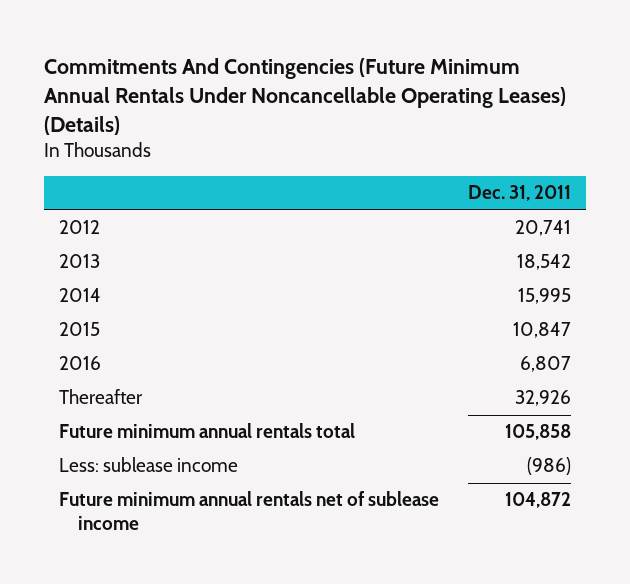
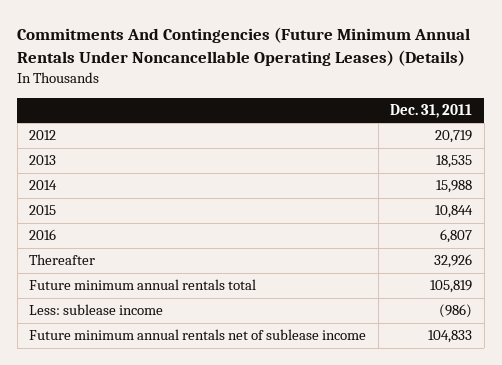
[515,220,572,237] 20,741 -> [435,130,473,144] 20,719
[517,254,572,271] 18,542 -> [436,155,473,169] 18,535
[518,288,572,305] 15,995 -> [436,180,473,194] 15,988
[513,322,572,339] 10,847 -> [435,205,474,219] 10,844
[505,424,572,441] 105,858 -> [430,280,473,294] 105,819
[505,492,572,509] 104,872 -> [428,330,473,344] 104,833

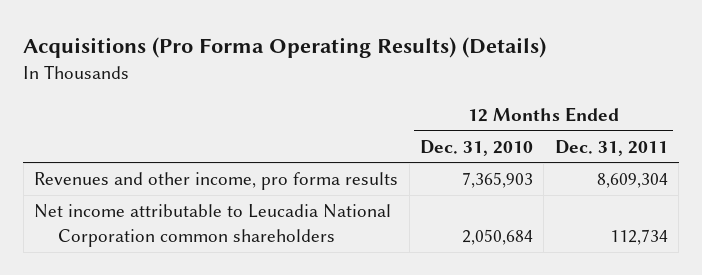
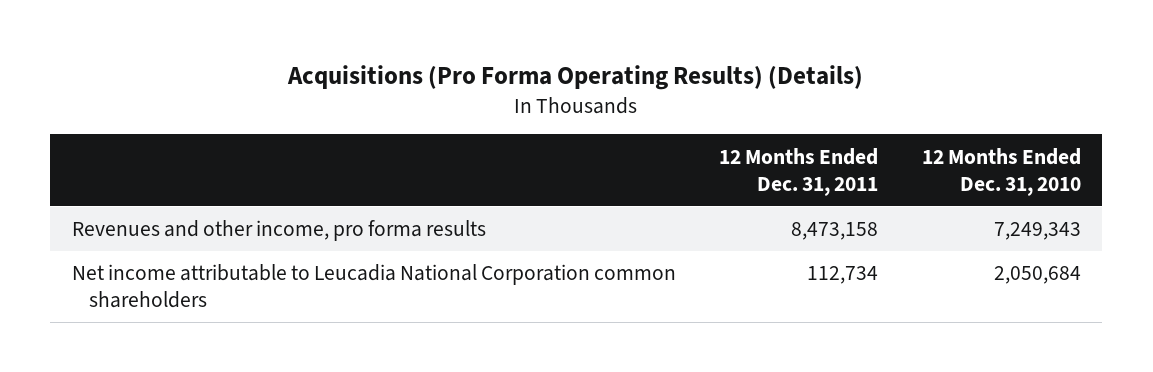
[461,172,533,189] 7,365,903 -> [993,222,1081,241] 7,249,343
[596,173,668,189] 8,609,304 -> [791,222,879,241] 8,473,158

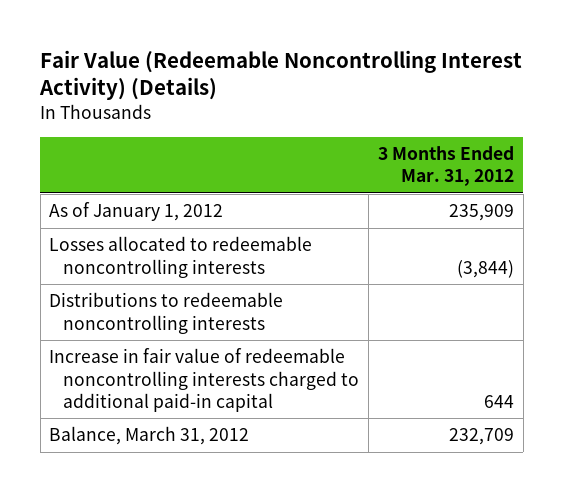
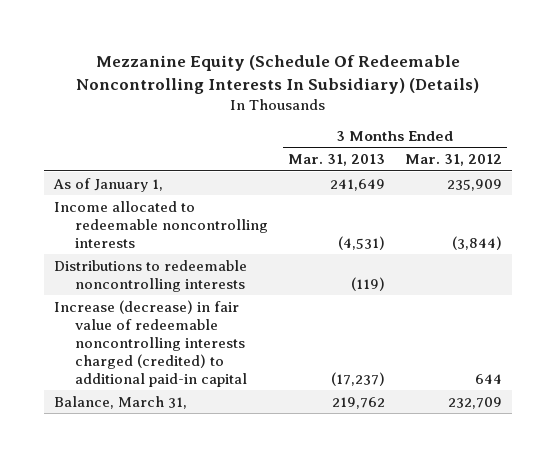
[39,49,523,101] Fair Value (Redeemable Noncontrolling Interest Activity) (Details) -> [75,54,479,94] Mezzanine Equity (Schedule Of Redeemable Noncontrolling Interests In Subsidiary) (Details)
none -> [287,154,385,167] Mar. 31, 2013
[49,202,224,222] As of January 1, 2012 -> [52,177,163,192] As of January 1,
[49,236,313,278] Losses allocated to redeemable noncontrolling interests -> [53,200,268,248] Income allocated to redeemable noncontrolling interests
[49,348,360,413] Increase in fair value of redeemable noncontrolling interests charged to additional paid-in capital -> [53,299,247,387] Increase (decrease) in fair value of redeemable noncontrolling interests charged (credited) to additional paid-in capital
[49,426,250,446] Balance, March 31, 2012 -> [53,395,187,409] Balance, March 31,

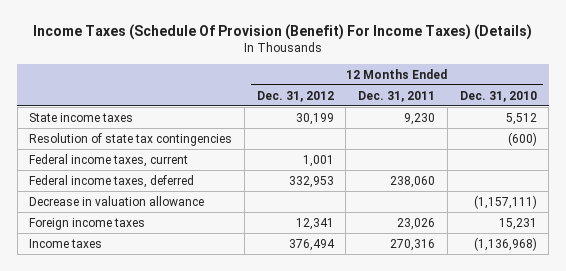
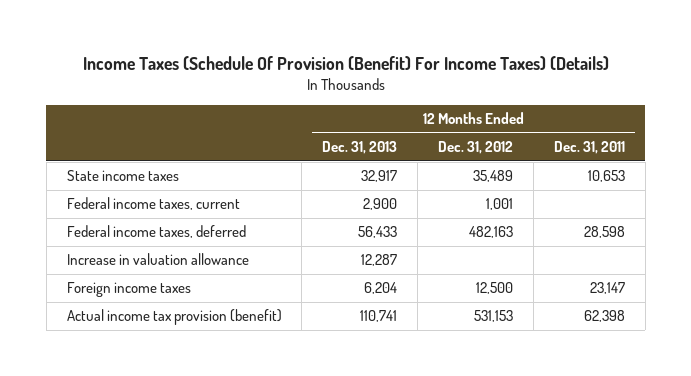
[459,90,537,102] Dec. 31, 2010 -> none
none -> [322,141,398,155] Dec. 31, 2013
[29,132,233,146] Resolution of state tax contingencies -> none
[295,112,334,125] 30,199 -> [473,170,514,183] 35,489
[404,112,436,125] 9,230 -> [587,170,625,183] 10,653
[288,175,334,188] 332,953 -> [469,226,514,239] 482,163
[390,175,436,188] 238,060 -> [583,226,625,239] 28,598
[29,195,205,206] Decrease in valuation allowance -> [66,253,249,266] Increase in valuation allowance
[295,217,334,230] 12,341 -> [476,282,514,295] 12,500
[397,217,436,230] 23,026 -> [589,282,625,295] 23,147
[29,238,103,248] Income taxes -> [66,309,282,326] Actual income tax provision (benefit)
[288,238,335,251] 376,494 -> [474,310,514,323] 531,153
[390,238,436,251] 270,316 -> [583,310,625,323] 62,398

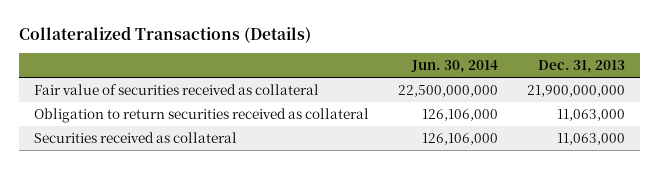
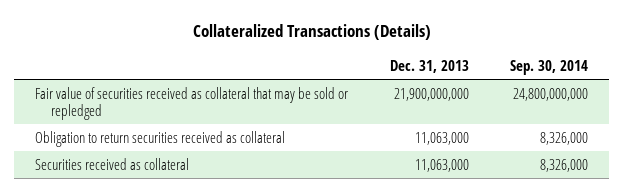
[410,60,498,74] Jun. 30, 2014 -> none
none -> [510,59,589,75] Sep. 30, 2014
[33,83,319,95] Fair value of securities received as collateral -> [34,86,348,121] Fair value of securities received as collateral that may be sold or repledged

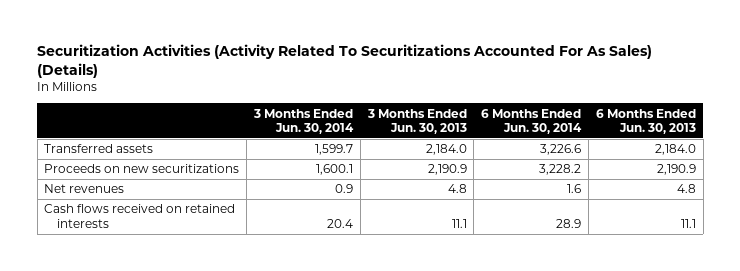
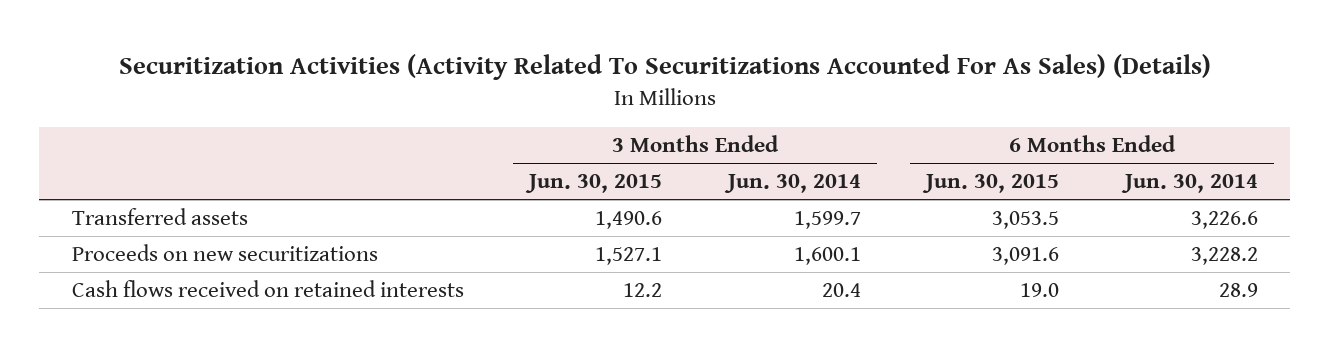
[366,108,467,134] 3 Months Ended Jun. 30, 2013 -> none
[595,108,696,134] 6 Months Ended Jun. 30, 2013 -> none
none -> [525,174,663,194] Jun. 30, 2015
none -> [922,174,1060,194] Jun. 30, 2015
[44,184,125,194] Net revenues -> none

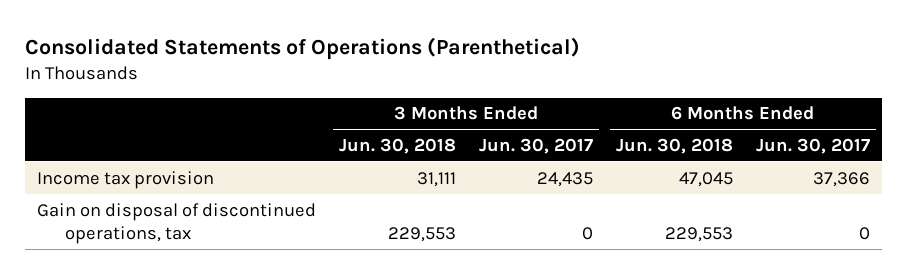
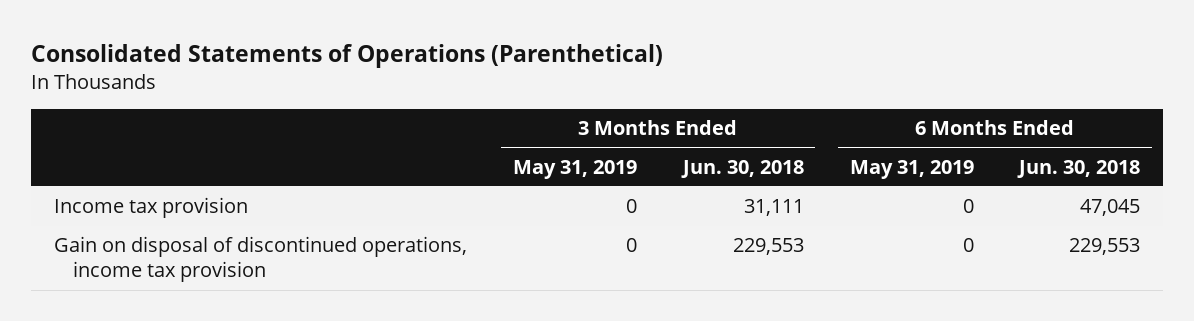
[478,137,593,154] Jun. 30, 2017 -> none
[756,137,871,154] Jun. 30, 2017 -> none
none -> [512,159,637,179] May 31, 2019
none -> [849,159,974,179] May 31, 2019
[36,202,316,245] Gain on disposal of discontinued operations, tax -> [53,236,467,283] Gain on disposal of discontinued operations, income tax provision

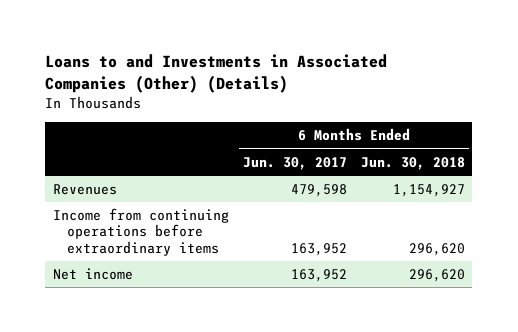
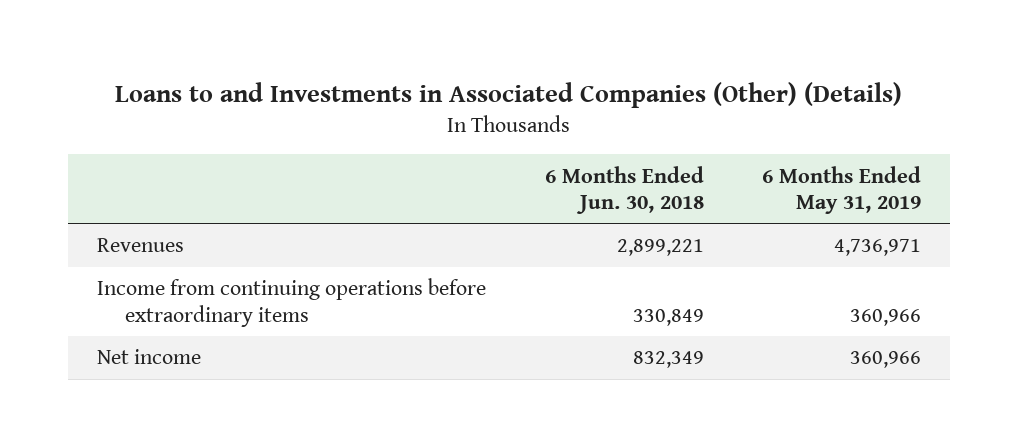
[242,156,347,170] Jun. 30, 2017 -> none
none -> [762,165,922,214] 6 Months Ended May 31, 2019
[393,184,466,198] 1,154,927 -> [616,239,704,257] 2,899,221
[409,242,466,256] 296,620 -> [632,308,704,326] 330,849
[409,269,466,283] 296,620 -> [632,351,704,369] 832,349

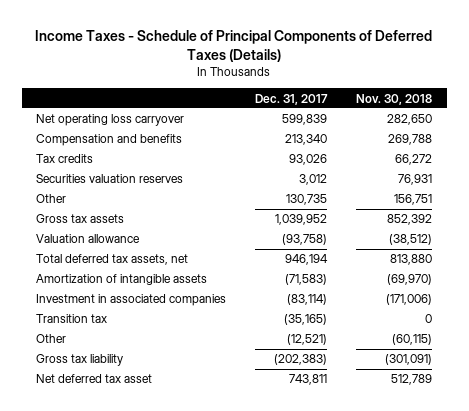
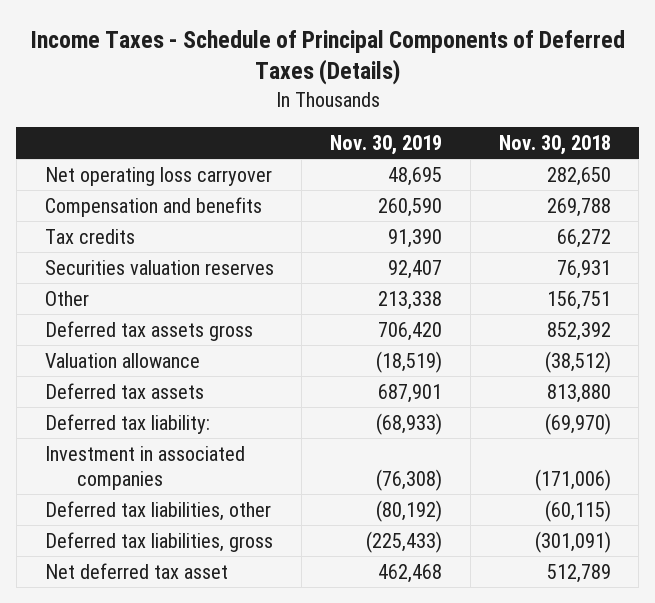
[255,93,329,105] Dec. 31, 2017 -> none
none -> [330,134,443,155] Nov. 30, 2019
[36,214,125,224] Gross tax assets -> [44,320,253,341] Deferred tax assets gross
[36,254,189,266] Total deferred tax assets, net -> [44,382,204,399] Deferred tax assets
[36,274,208,286] Amortization of intangible assets -> [44,413,210,434] Deferred tax liability:
[36,314,108,324] Transition tax -> none
[36,334,67,344] Other -> [44,500,271,521] Deferred tax liabilities, other
[36,354,124,367] Gross tax liability -> [44,531,273,552] Deferred tax liabilities, gross

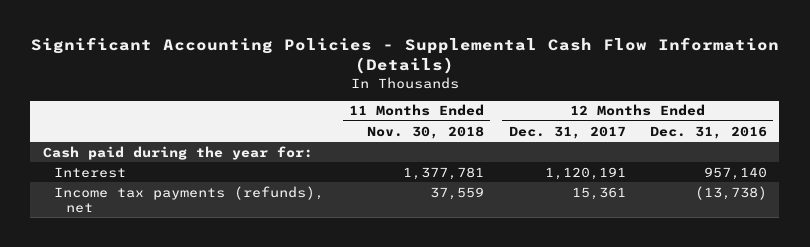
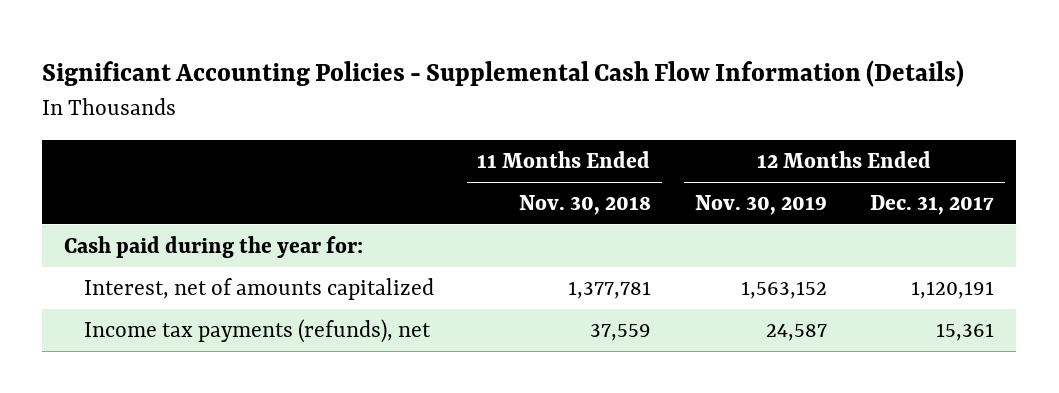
[650,125,768,139] Dec. 31, 2016 -> none
none -> [694,195,827,216] Nov. 30, 2019
[54,166,127,178] Interest -> [83,278,434,301] Interest, net of amounts capitalized

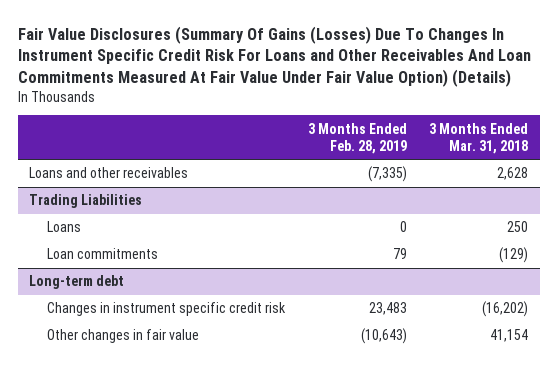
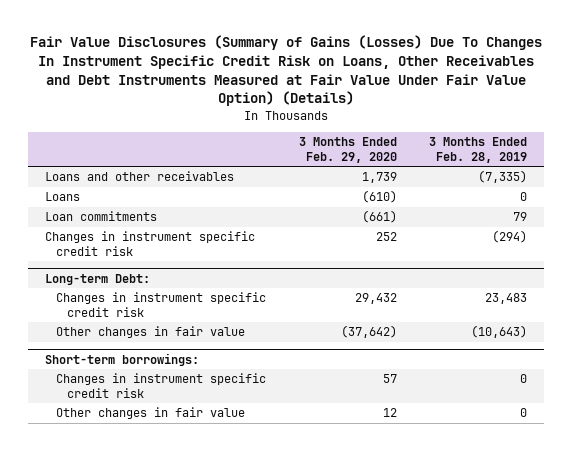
[17,25,531,87] Fair Value Disclosures (Summary Of Gains (Losses) Due To Changes In Instrument Specific Credit Risk For Loans and Other Receivables And Loan Commitments Measured At Fair Value Under Fair Value Option) (Details) -> [29,35,542,107] Fair Value Disclosures (Summary of Gains (Losses) Due To Changes In Instrument Specific Credit Risk on Loans, Other Receivables and Debt Instruments Measured at Fair Value Under Fair Value Option) (Details)
[429,122,529,154] 3 Months Ended Mar. 31, 2018 -> none
none -> [298,136,397,163] 3 Months Ended Feb. 29, 2020
[29,194,143,209] Trading Liabilities -> none
none -> [44,231,255,256] Changes in instrument specific credit risk
[29,275,125,290] Long-term debt -> [44,273,150,285] Long-term Debt:
none -> [44,352,199,366] Short-term borrowings:
none -> [56,373,267,398] Changes in instrument specific credit risk
none -> [56,407,246,420] Other changes in fair value

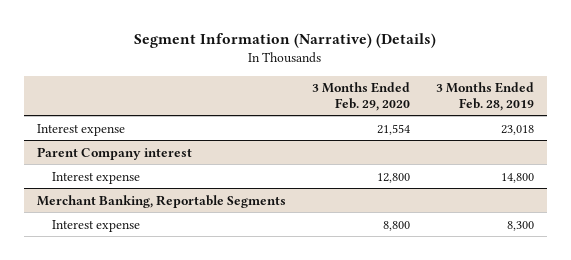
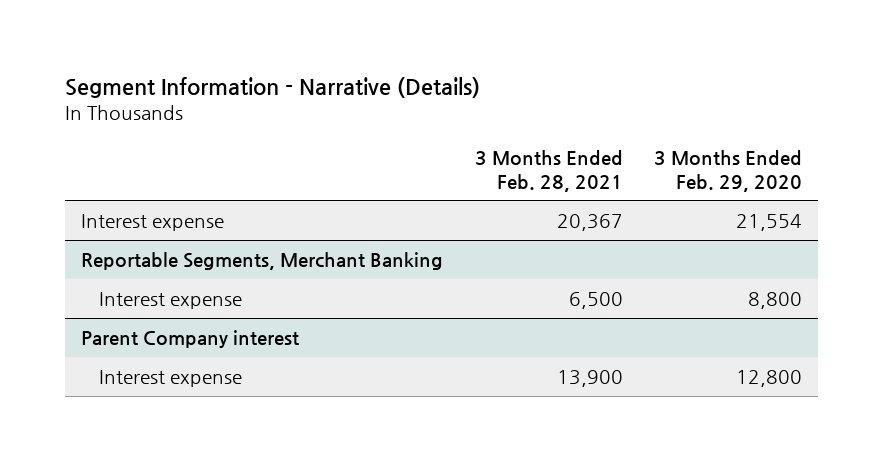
[134,33,437,49] Segment Information (Narrative) (Details) -> [65,76,481,98] Segment Information - Narrative (Details)
[436,82,535,111] 3 Months Ended Feb. 28, 2019 -> none
none -> [474,149,623,192] 3 Months Ended Feb. 28, 2021
none -> [80,251,443,270] Reportable Segments, Merchant Banking
none -> [98,291,242,309] Interest expense
[36,194,286,208] Merchant Banking, Reportable Segments -> none
[51,219,140,232] Interest expense -> none

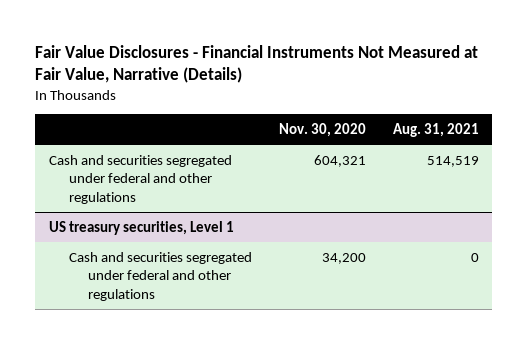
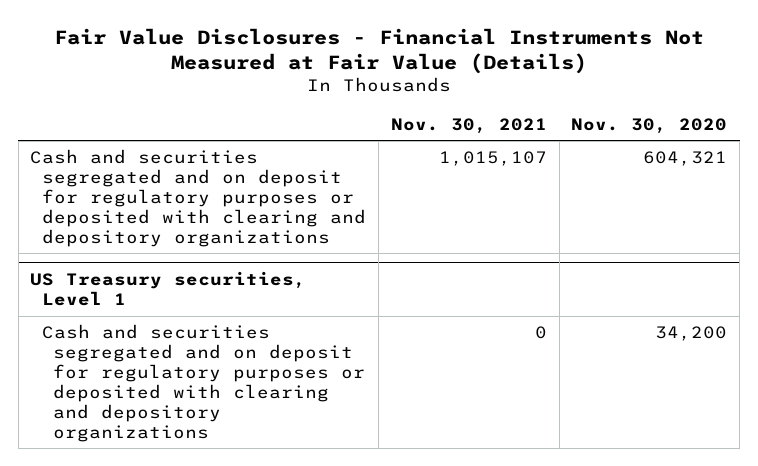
[35,44,479,84] Fair Value Disclosures - Financial Instruments Not Measured at Fair Value, Narrative (Details) -> [53,27,704,75] Fair Value Disclosures - Financial Instruments Not Measured at Fair Value (Details)
[392,122,479,137] Aug. 31, 2021 -> none
none -> [390,117,547,134] Nov. 30, 2021
[48,154,232,205] Cash and securities segregated under federal and other regulations -> [30,149,366,247] Cash and securities segregated and on deposit for regulatory purposes or deposited with clearing and depository organizations
[48,220,234,235] US treasury securities, Level 1 -> [30,271,307,306] US Treasury securities, Level 1
[68,251,252,302] Cash and securities segregated under federal and other regulations -> [41,324,366,442] Cash and securities segregated and on deposit for regulatory purposes or deposited with clearing and depository organizations

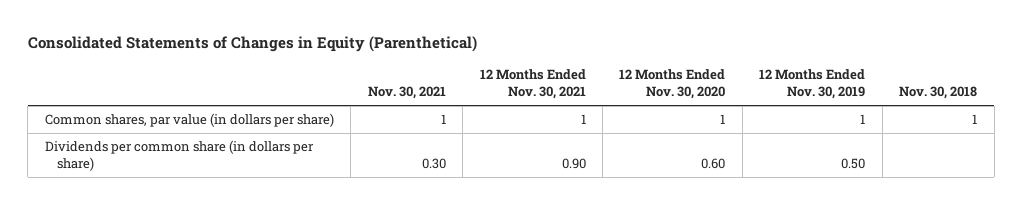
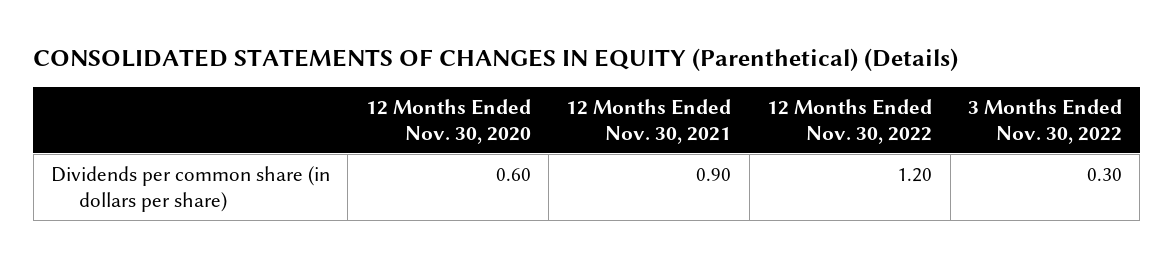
[27,36,477,53] Consolidated Statements of Changes in Equity (Parenthetical) -> [33,47,959,71] CONSOLIDATED STATEMENTS OF CHANGES IN EQUITY (Parenthetical) (Details)
[367,86,446,100] Nov. 30, 2021 -> none
[759,69,866,100] 12 Months Ended Nov. 30, 2019 -> none
[899,86,978,100] Nov. 30, 2018 -> none
none -> [767,98,933,144] 12 Months Ended Nov. 30, 2022
none -> [967,98,1122,144] 3 Months Ended Nov. 30, 2022
[44,113,334,128] Common shares, par value (in dollars per share) -> none

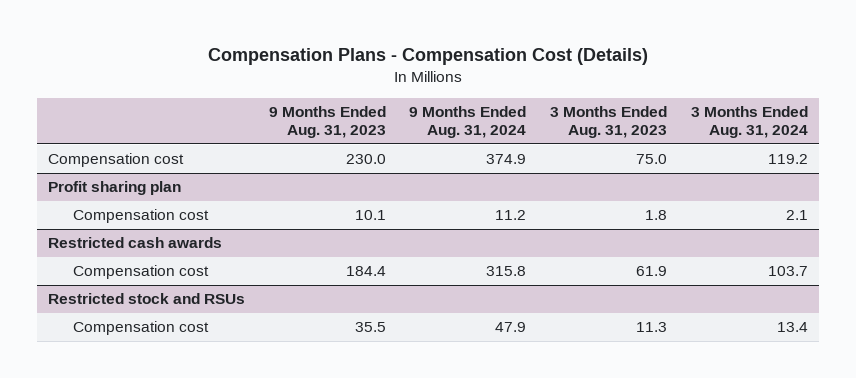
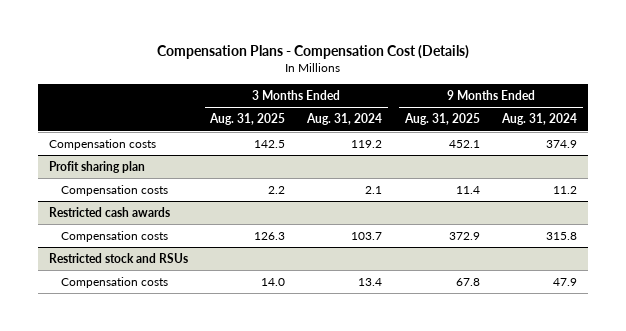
[268,105,386,139] 9 Months Ended Aug. 31, 2023 -> none
[549,105,667,139] 3 Months Ended Aug. 31, 2023 -> none
none -> [209,113,286,126] Aug. 31, 2025
none -> [403,113,480,126] Aug. 31, 2025
[48,153,185,168] Compensation cost -> [48,138,156,150] Compensation costs
[73,209,210,224] Compensation cost -> [60,184,168,196] Compensation costs
[73,265,210,280] Compensation cost -> [60,230,168,242] Compensation costs
[73,321,210,336] Compensation cost -> [60,276,168,288] Compensation costs

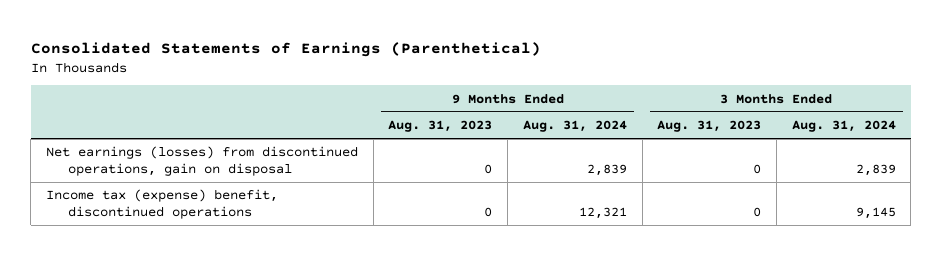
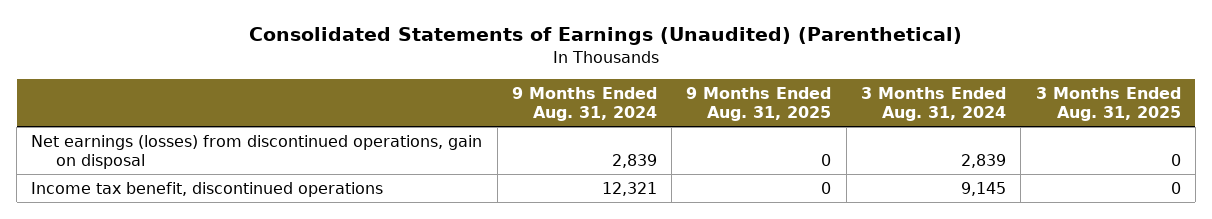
[30,41,541,57] Consolidated Statements of Earnings (Parenthetical) -> [248,27,962,46] Consolidated Statements of Earnings (Unaudited) (Parenthetical)
[388,119,493,132] Aug. 31, 2023 -> none
[657,119,762,132] Aug. 31, 2023 -> none
none -> [686,86,832,122] 9 Months Ended Aug. 31, 2025
none -> [1035,86,1181,122] 3 Months Ended Aug. 31, 2025
[46,189,279,220] Income tax (expense) benefit, discontinued operations -> [31,181,384,197] Income tax benefit, discontinued operations

